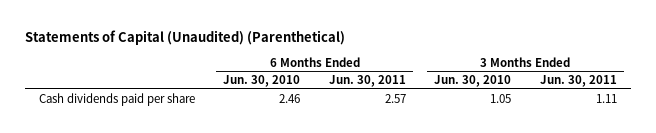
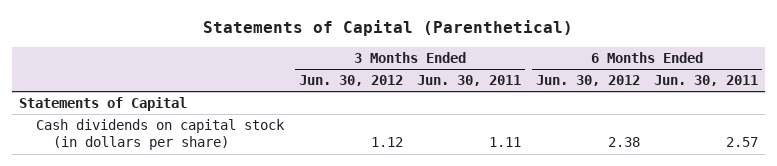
[24,30,345,46] Statements of Capital (Unaudited) (Parenthetical) -> [203,19,574,36] Statements of Capital (Parenthetical)
[223,75,301,88] Jun. 30, 2010 -> none
[434,75,512,88] Jun. 30, 2010 -> none
none -> [298,75,403,87] Jun. 30, 2012
none -> [535,75,640,87] Jun. 30, 2012
none -> [18,97,187,112] Statements of Capital
[39,92,196,106] Cash dividends paid per share -> [36,119,286,151] Cash dividends on capital stock (in dollars per share)

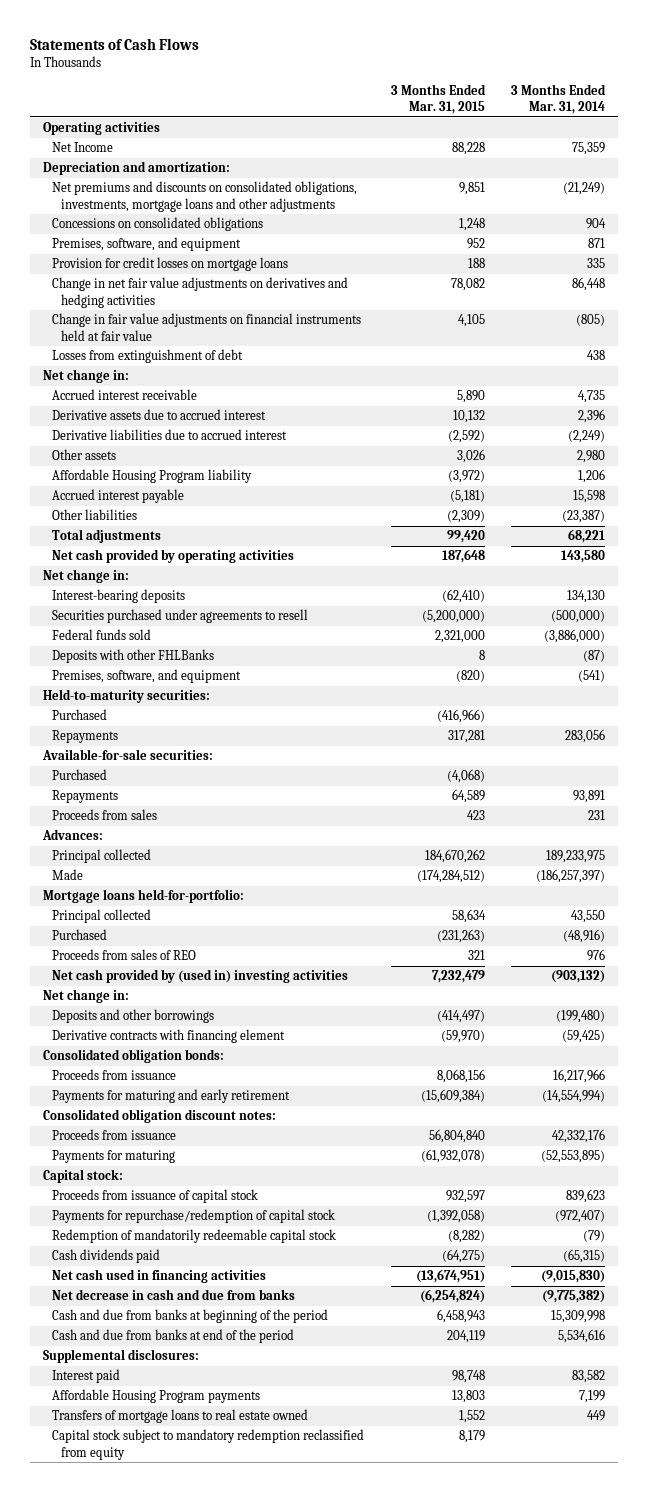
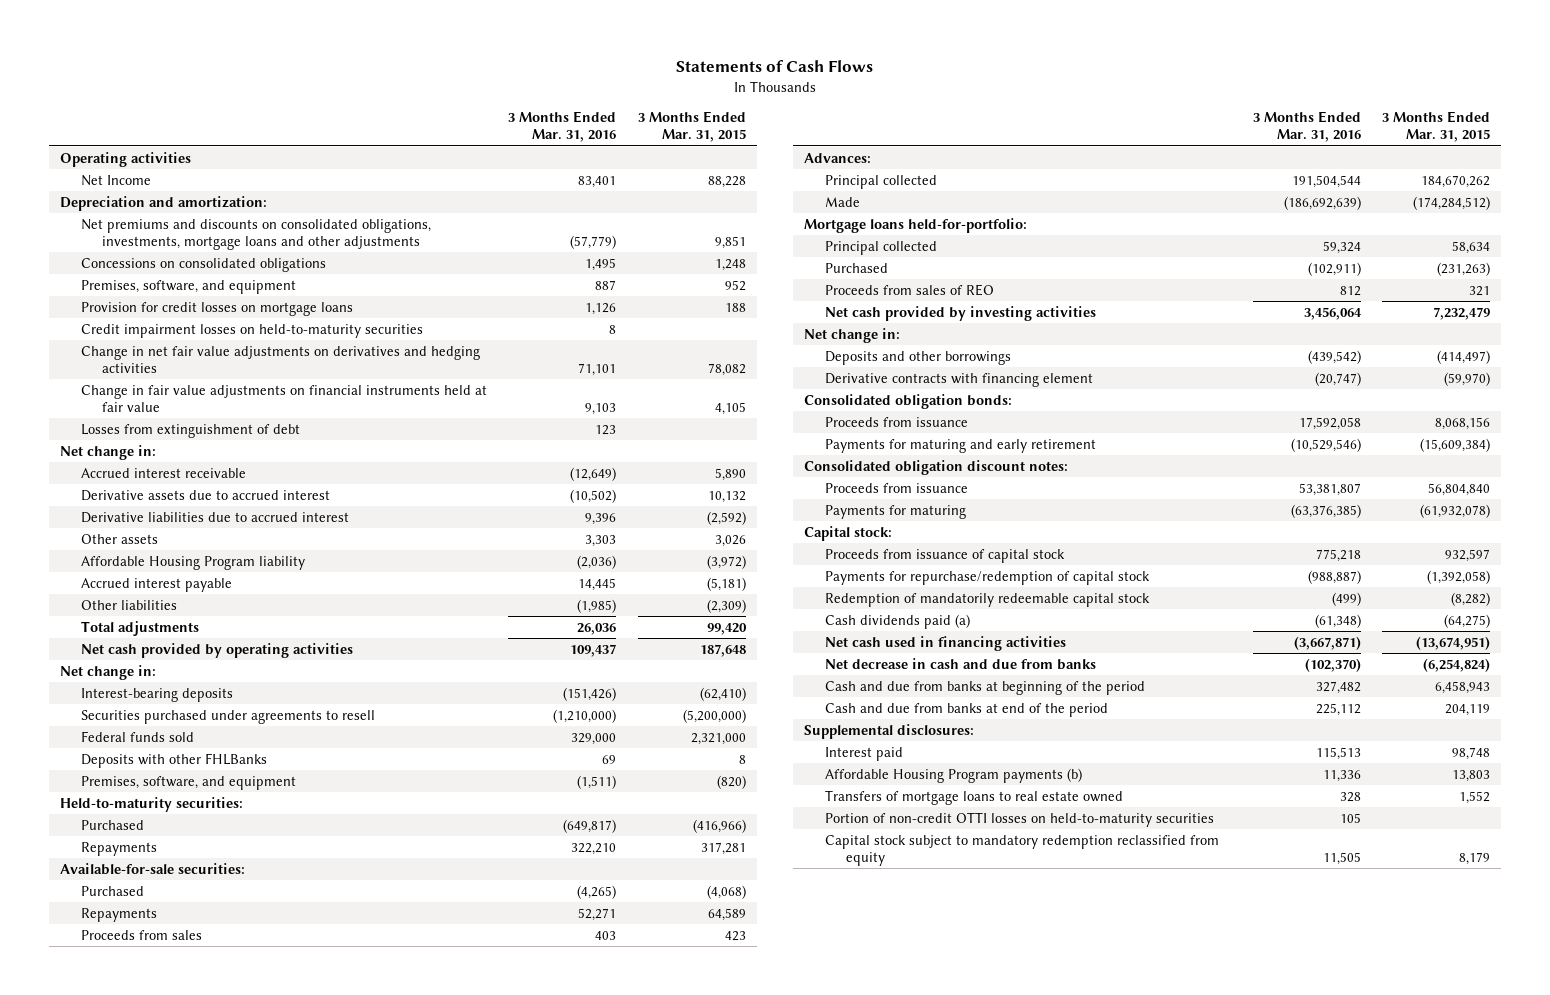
[510,83,606,114] 3 Months Ended Mar. 31, 2014 -> none
none -> [508,111,617,143] 3 Months Ended Mar. 31, 2016
none -> [80,323,423,338] Credit impairment losses on held-to-maturity securities
[52,969,349,984] Net cash provided by (used in) investing activities -> [825,305,1097,321] Net cash provided by investing activities
[52,1249,161,1264] Cash dividends paid -> [825,613,971,629] Cash dividends paid (a)
[52,1389,261,1404] Affordable Housing Program payments -> [825,767,1083,783] Affordable Housing Program payments (b)
none -> [825,811,1215,827] Portion of non-credit OTTI losses on held-to-maturity securities

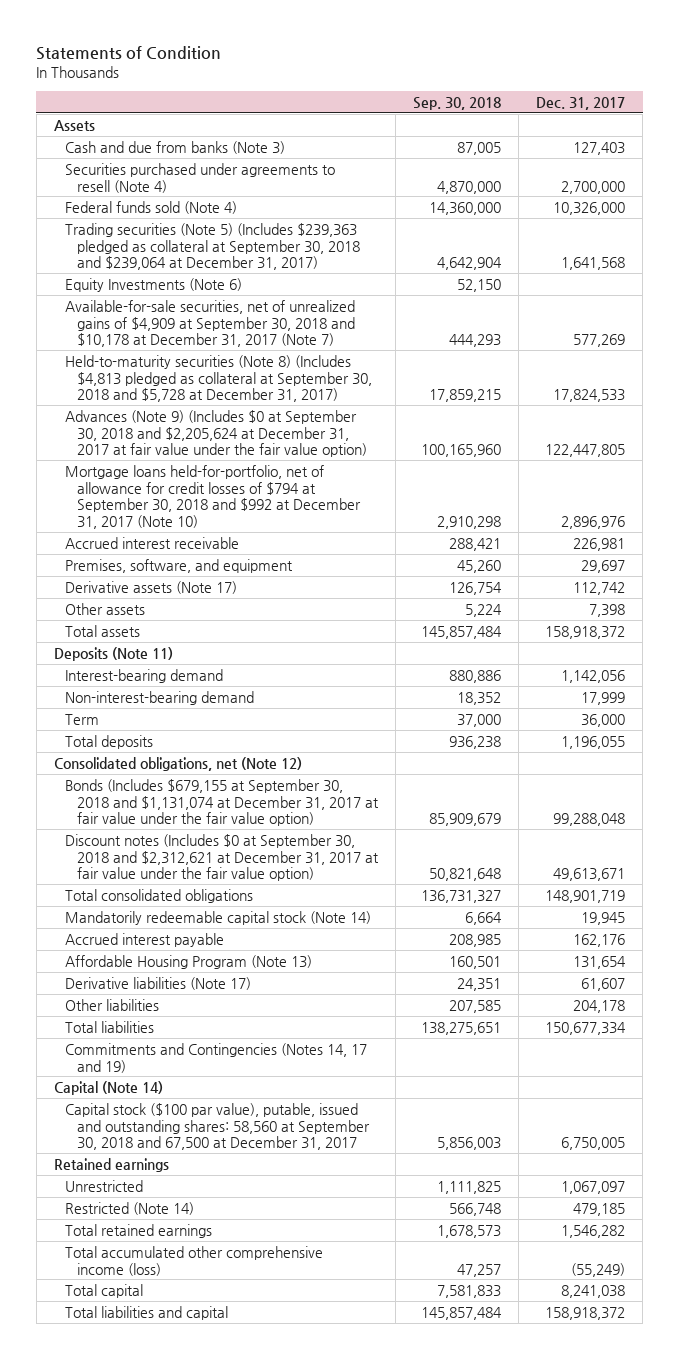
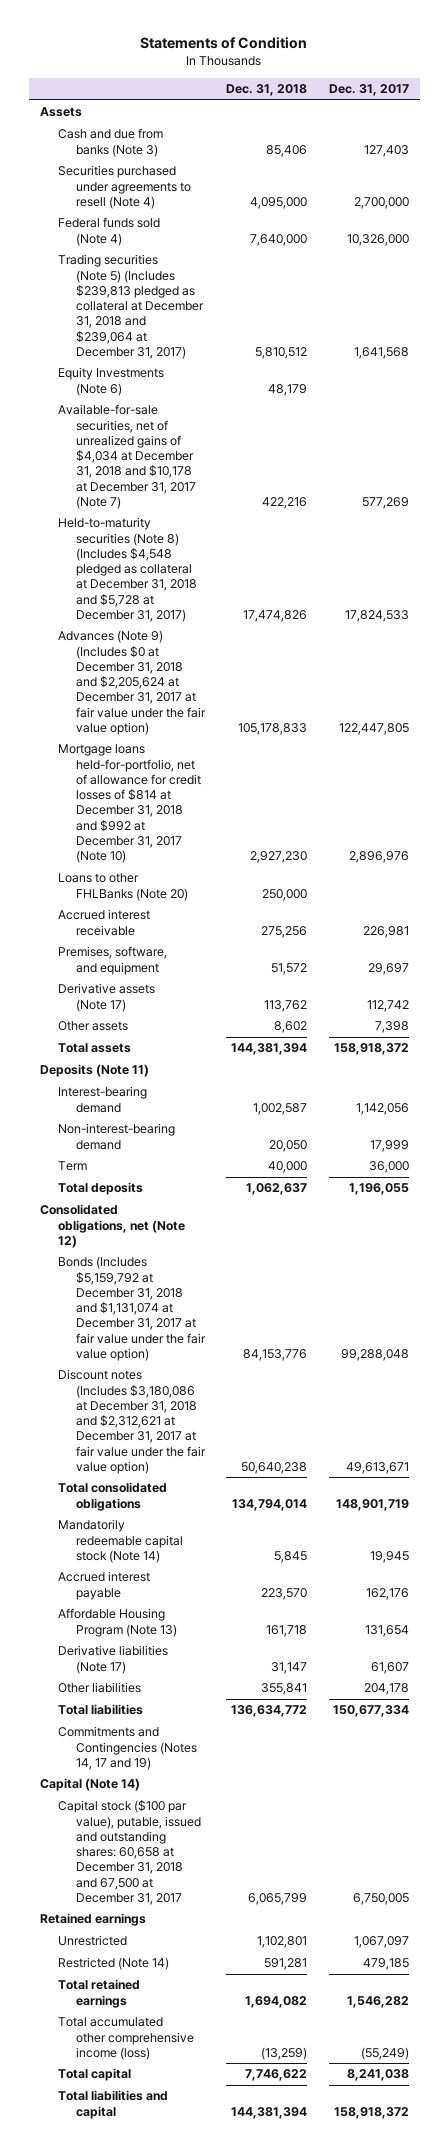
[412,96,501,110] Sep. 30, 2018 -> none
none -> [226,84,308,97] Dec. 31, 2018
[65,222,360,271] Trading securities (Note 5) (Includes $239,363 pledged as collateral at September 30, 2018 and $239,064 at December 31, 2017) -> [57,254,204,359] Trading securities (Note 5) (Includes $239,813 pledged as collateral at December 31, 2018 and $239,064 at December 31, 2017)
[65,299,356,348] Available-for-sale securities, net of unrealized gains of $4,909 at September 30, 2018 and $10,178 at December 31, 2017 (Note 7) -> [57,404,196,509] Available-for-sale securities, net of unrealized gains of $4,034 at December 31, 2018 and $10,178 at December 31, 2017 (Note 7)
[65,354,372,403] Held-to-maturity securities (Note 8) (Includes $4,813 pledged as collateral at September 30, 2018 and $5,728 at December 31, 2017) -> [57,517,197,622] Held-to-maturity securities (Note 8) (Includes $4,548 pledged as collateral at December 31, 2018 and $5,728 at December 31, 2017)
[65,409,367,458] Advances (Note 9) (Includes $0 at September 30, 2018 and $2,205,624 at December 31, 2017 at fair value under the fair value option) -> [57,630,206,735] Advances (Note 9) (Includes $0 at December 31, 2018 and $2,205,624 at December 31, 2017 at fair value under the fair value option)
[65,464,361,529] Mortgage loans held-for-portfolio, net of allowance for credit losses of $794 at September 30, 2018 and $992 at December 31, 2017 (Note 10) -> [57,744,201,864] Mortgage loans held-for-portfolio, net of allowance for credit losses of $814 at December 31, 2018 and $992 at December 31, 2017 (Note 10)
none -> [57,873,188,901] Loans to other FHLBanks (Note 20)
[65,778,379,827] Bonds (Includes $679,155 at September 30, 2018 and $1,131,074 at December 31, 2017 at fair value under the fair value option) -> [57,1256,206,1361] Bonds (Includes $5,159,792 at December 31, 2018 and $1,131,074 at December 31, 2017 at fair value under the fair value option)
[65,833,379,882] Discount notes (Includes $0 at September 30, 2018 and $2,312,621 at December 31, 2017 at fair value under the fair value option) -> [57,1369,206,1474] Discount notes (Includes $3,180,086 at December 31, 2018 and $2,312,621 at December 31, 2017 at fair value under the fair value option)
[65,1102,370,1151] Capital stock ($100 par value), putable, issued and outstanding shares: 58,560 at September 30, 2018 and 67,500 at December 31, 2017 -> [57,1800,201,1905] Capital stock ($100 par value), putable, issued and outstanding shares: 60,658 at December 31, 2018 and 67,500 at December 31, 2017

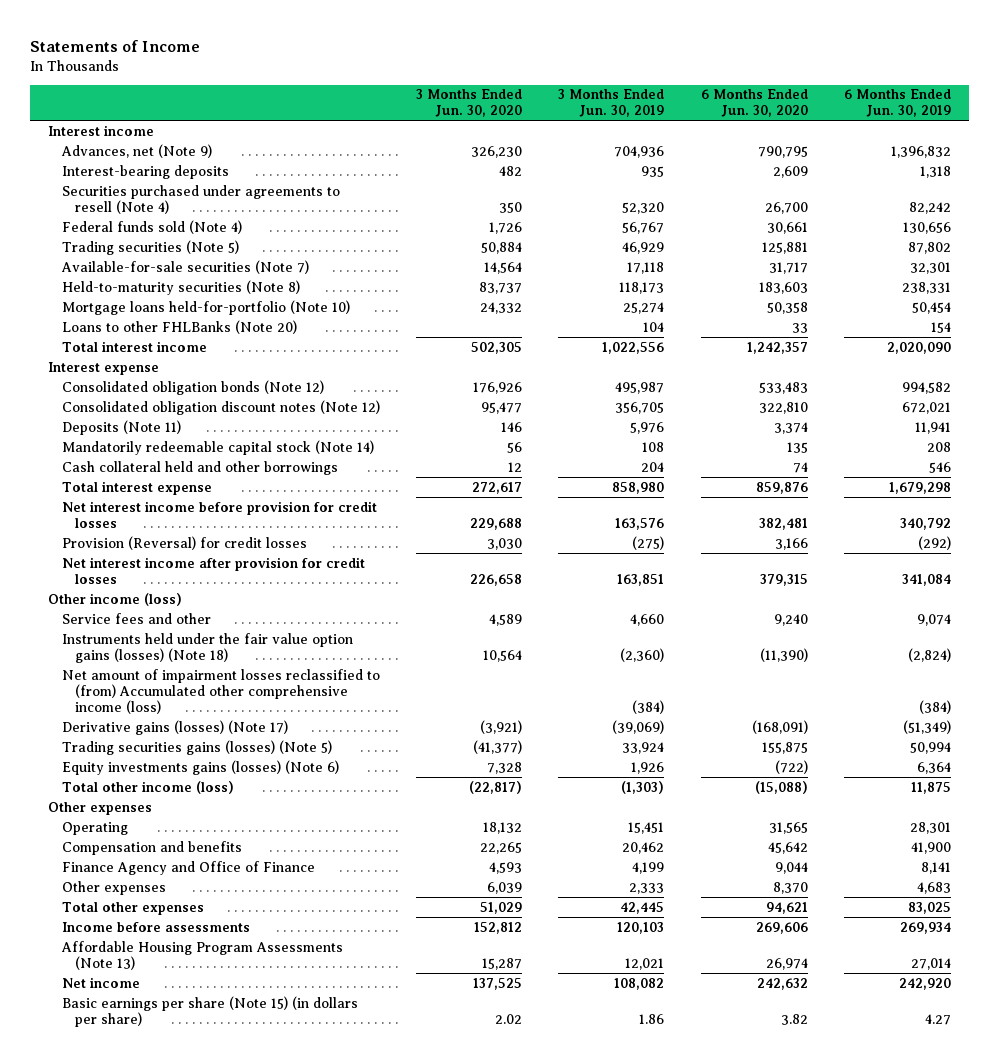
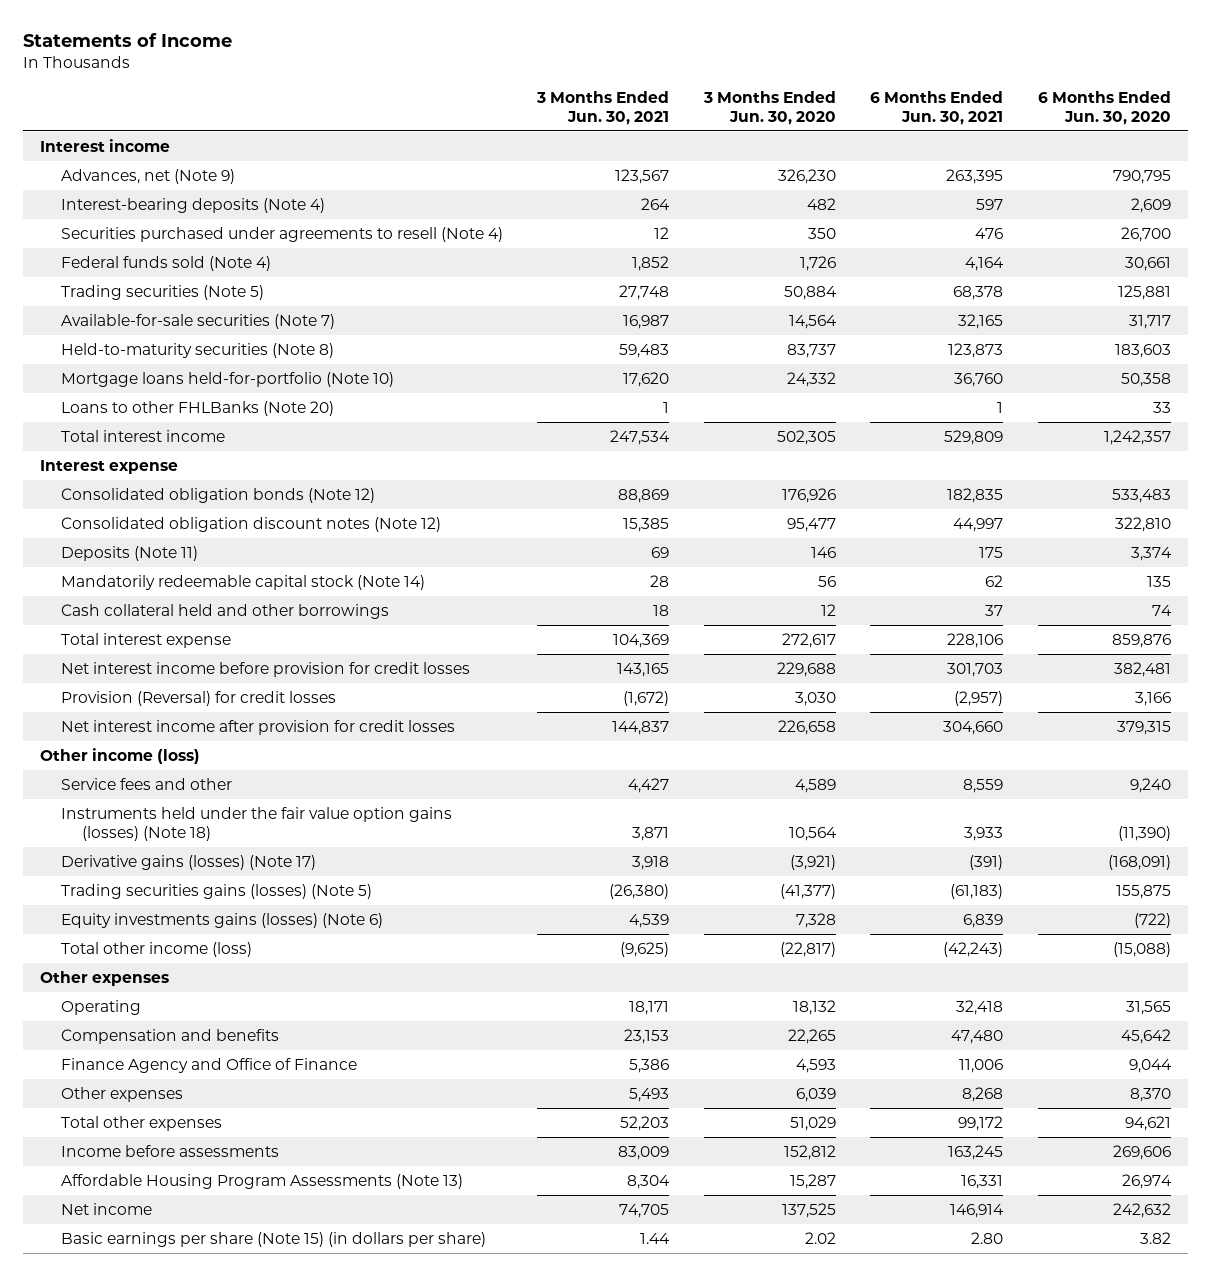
[558,89,665,118] 3 Months Ended Jun. 30, 2019 -> none
[844,89,952,118] 6 Months Ended Jun. 30, 2019 -> none
none -> [536,91,670,125] 3 Months Ended Jun. 30, 2021
none -> [870,91,1004,125] 6 Months Ended Jun. 30, 2021
[61,164,229,179] Interest-bearing deposits -> [60,198,325,214] Interest-bearing deposits (Note 4)
[61,668,380,714] Net amount of impairment losses reclassified to (from) Accumulated other comprehensive income (loss) -> none

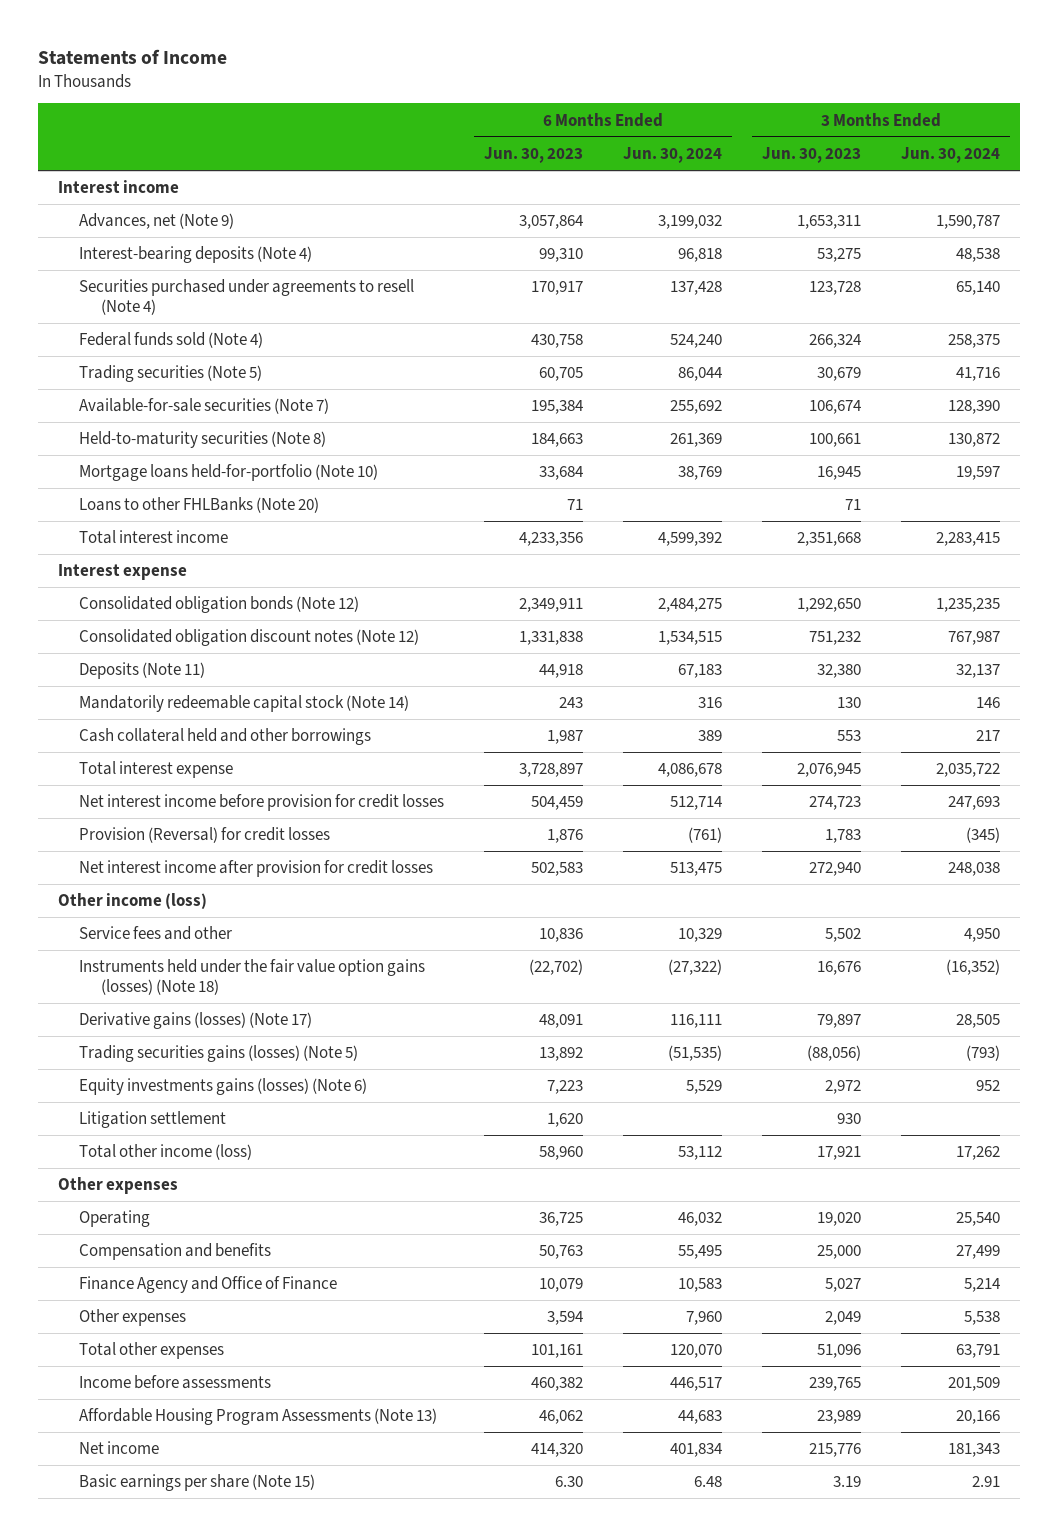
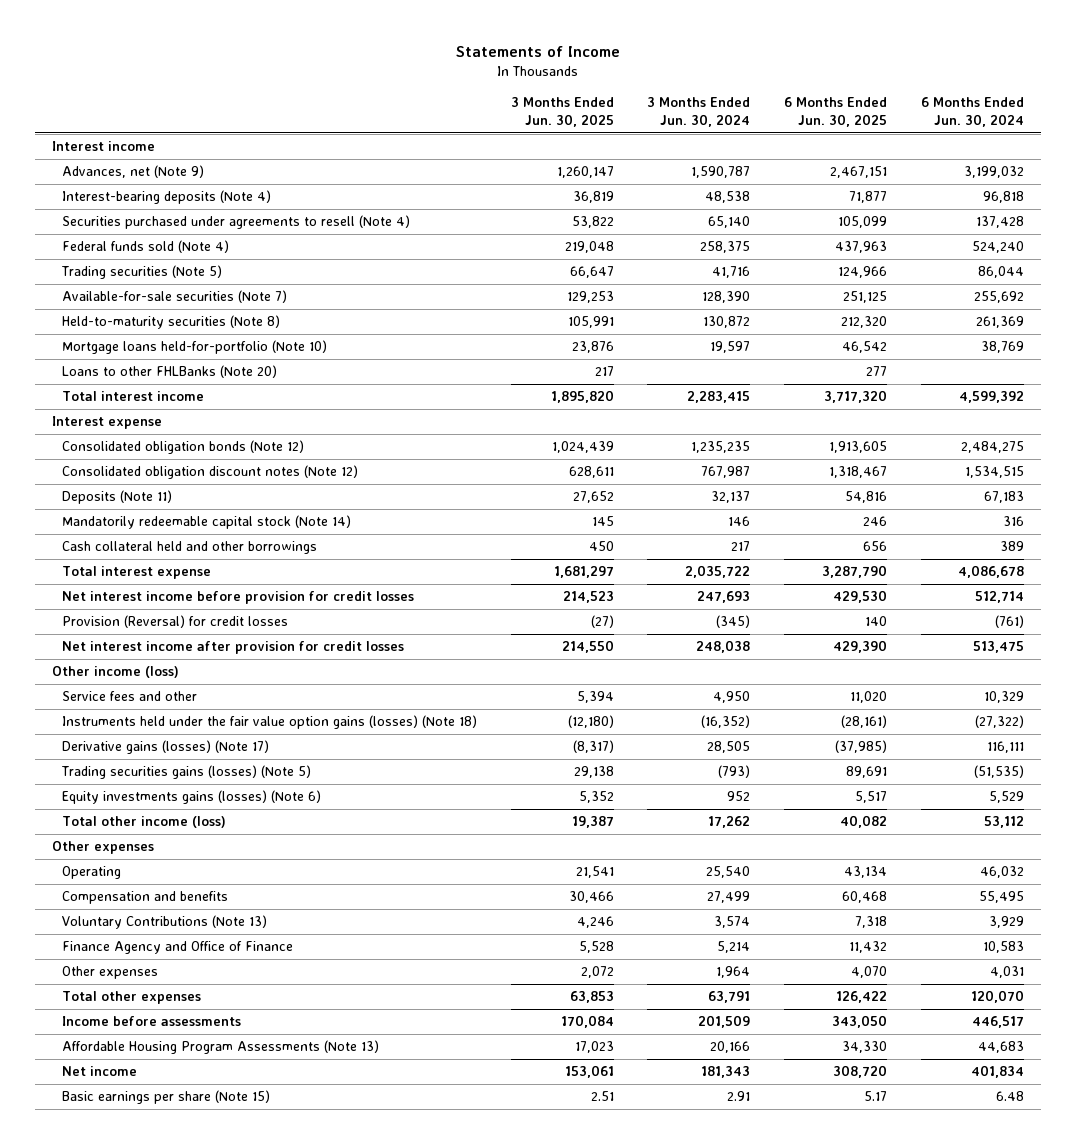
[484,147,584,164] Jun. 30, 2023 -> none
[761,147,861,164] Jun. 30, 2023 -> none
none -> [510,96,614,128] 3 Months Ended Jun. 30, 2025
none -> [784,96,888,128] 6 Months Ended Jun. 30, 2025
[79,1111,227,1129] Litigation settlement -> none
none -> [62,915,268,930] Voluntary Contributions (Note 13)
[686,1311,723,1326] 7,960 -> [989,966,1024,979] 4,031
[963,1311,1000,1326] 5,538 -> [716,966,751,979] 1,964

